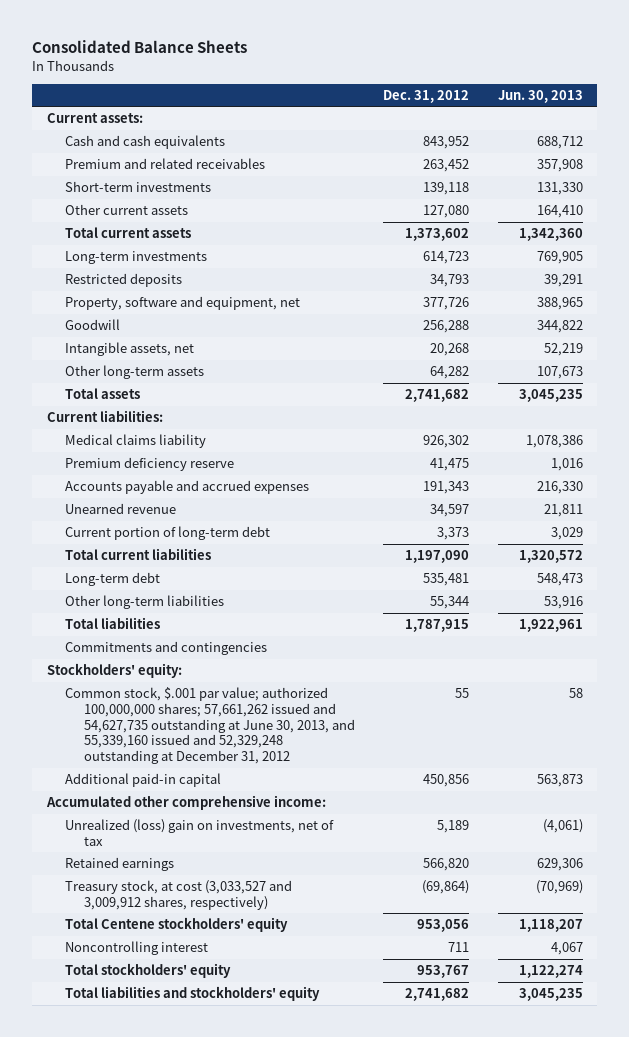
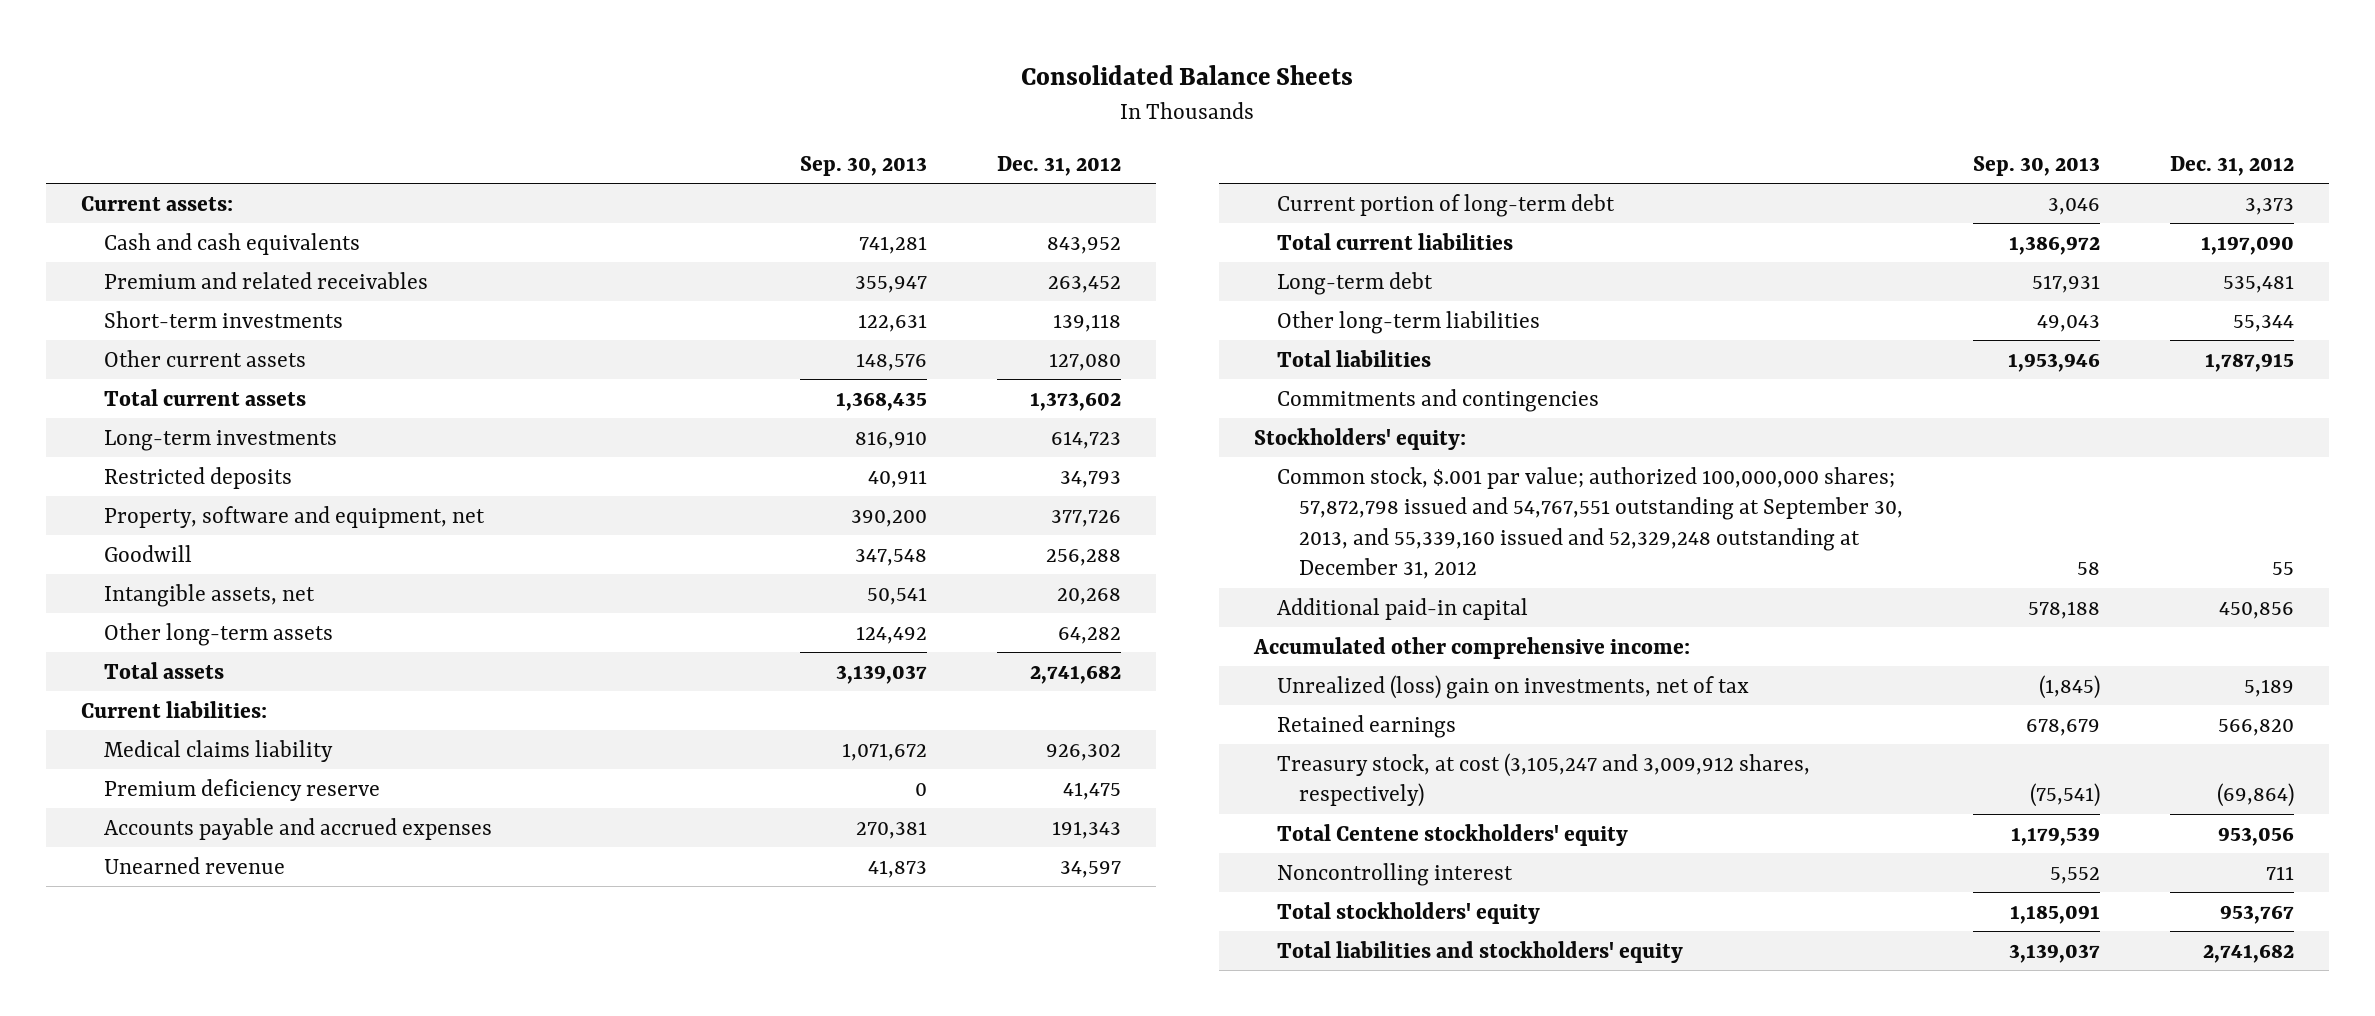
[497,89,583,103] Jun. 30, 2013 -> none
none -> [800,155,928,176] Sep. 30, 2013
[65,687,355,765] Common stock, $.001 par value; authorized 100,000,000 shares; 57,661,262 issued and 54,627,735 outstanding at June 30, 2013, and 55,339,160 issued and 52,329,248 outstanding at December 31, 2012 -> [1276,466,1904,580] Common stock, $.001 par value; authorized 100,000,000 shares; 57,872,798 issued and 54,767,551 outstanding at September 30, 2013, and 55,339,160 issued and 52,329,248 outstanding at December 31, 2012
[65,880,293,910] Treasury stock, at cost (3,033,527 and 3,009,912 shares, respectively) -> [1276,752,1810,808] Treasury stock, at cost (3,105,247 and 3,009,912 shares, respectively)

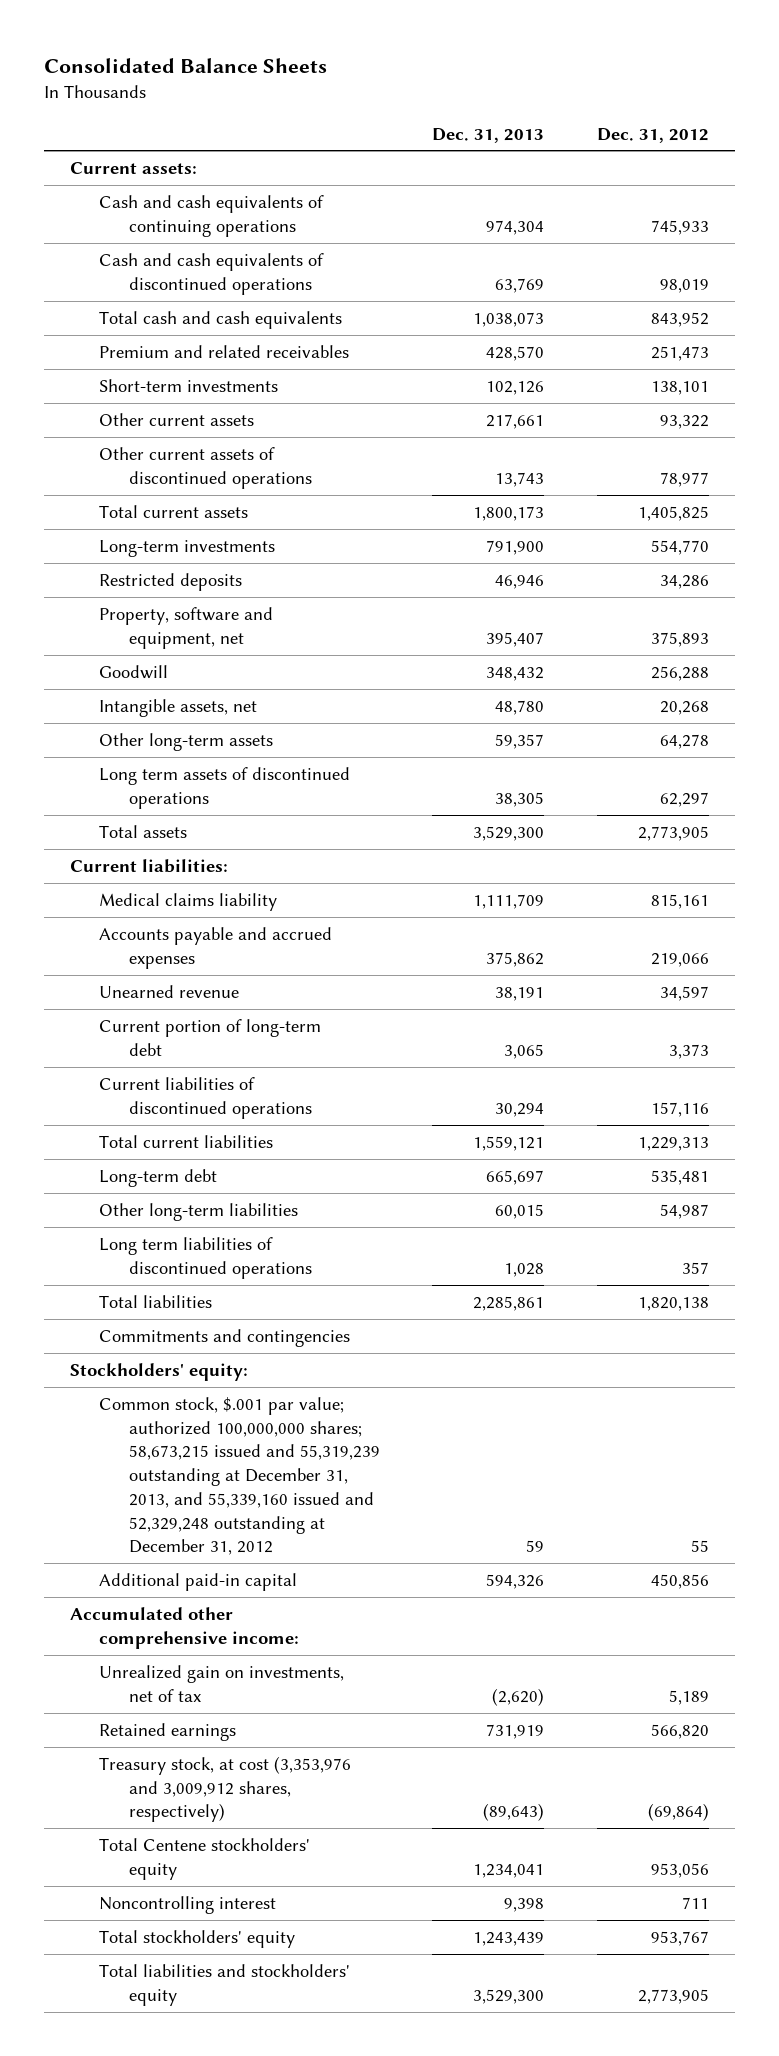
[800,155,928,176] Sep. 30, 2013 -> none
none -> [432,127,545,143] Dec. 31, 2013
[103,232,360,255] Cash and cash equivalents -> [99,194,325,237] Cash and cash equivalents of continuing operations
[1047,236,1122,254] 843,952 -> [650,219,709,235] 745,933
none -> [99,252,325,295] Cash and cash equivalents of discontinued operations
none -> [99,310,343,329] Total cash and cash equivalents
[1048,275,1122,293] 263,452 -> [650,345,709,361] 251,473
[1053,313,1122,332] 139,118 -> [650,380,709,395] 138,101
[1049,352,1122,371] 127,080 -> [659,414,709,429] 93,322
none -> [99,446,312,489] Other current assets of discontinued operations
[1030,391,1122,411] 1,373,602 -> [637,505,709,521] 1,405,825
[1051,430,1122,449] 614,723 -> [650,539,709,555] 554,770
[1060,470,1122,488] 34,793 -> [659,574,709,589] 34,286
[1051,509,1122,527] 377,726 -> [650,631,709,647] 375,893
[1058,626,1122,644] 64,282 -> [659,733,709,749] 64,278
none -> [99,766,351,809] Long term assets of discontinued operations
[1030,664,1122,684] 2,741,682 -> [637,825,709,841] 2,773,905
[103,778,380,801] Premium deficiency reserve -> none
[1046,743,1122,761] 926,302 -> [650,893,709,909] 815,161
[1052,820,1122,839] 191,343 -> [650,952,709,967] 219,066
none -> [99,1076,312,1119] Current liabilities of discontinued operations
[2201,235,2295,255] 1,197,090 -> [637,1136,709,1151] 1,229,313
[2233,314,2295,332] 55,344 -> [659,1203,709,1219] 54,987
none -> [99,1236,312,1279] Long term liabilities of discontinued operations
[2205,352,2295,372] 1,787,915 -> [637,1296,709,1311] 1,820,138
[1276,466,1904,580] Common stock, $.001 par value; authorized 100,000,000 shares; 57,872,798 issued and 54,767,551 outstanding at September 30, 2013, and 55,339,160 issued and 52,329,248 outstanding at December 31, 2012 -> [99,1396,380,1556] Common stock, $.001 par value; authorized 100,000,000 shares; 58,673,215 issued and 55,319,239 outstanding at December 31, 2013, and 55,339,160 issued and 52,329,248 outstanding at December 31, 2012
[1276,674,1749,699] Unrealized (loss) gain on investments, net of tax -> [99,1664,345,1702] Unrealized gain on investments, net of tax
[1276,752,1810,808] Treasury stock, at cost (3,105,247 and 3,009,912 shares, respectively) -> [99,1755,352,1823] Treasury stock, at cost (3,353,976 and 3,009,912 shares, respectively)
[2203,943,2295,963] 2,741,682 -> [637,1988,709,2004] 2,773,905

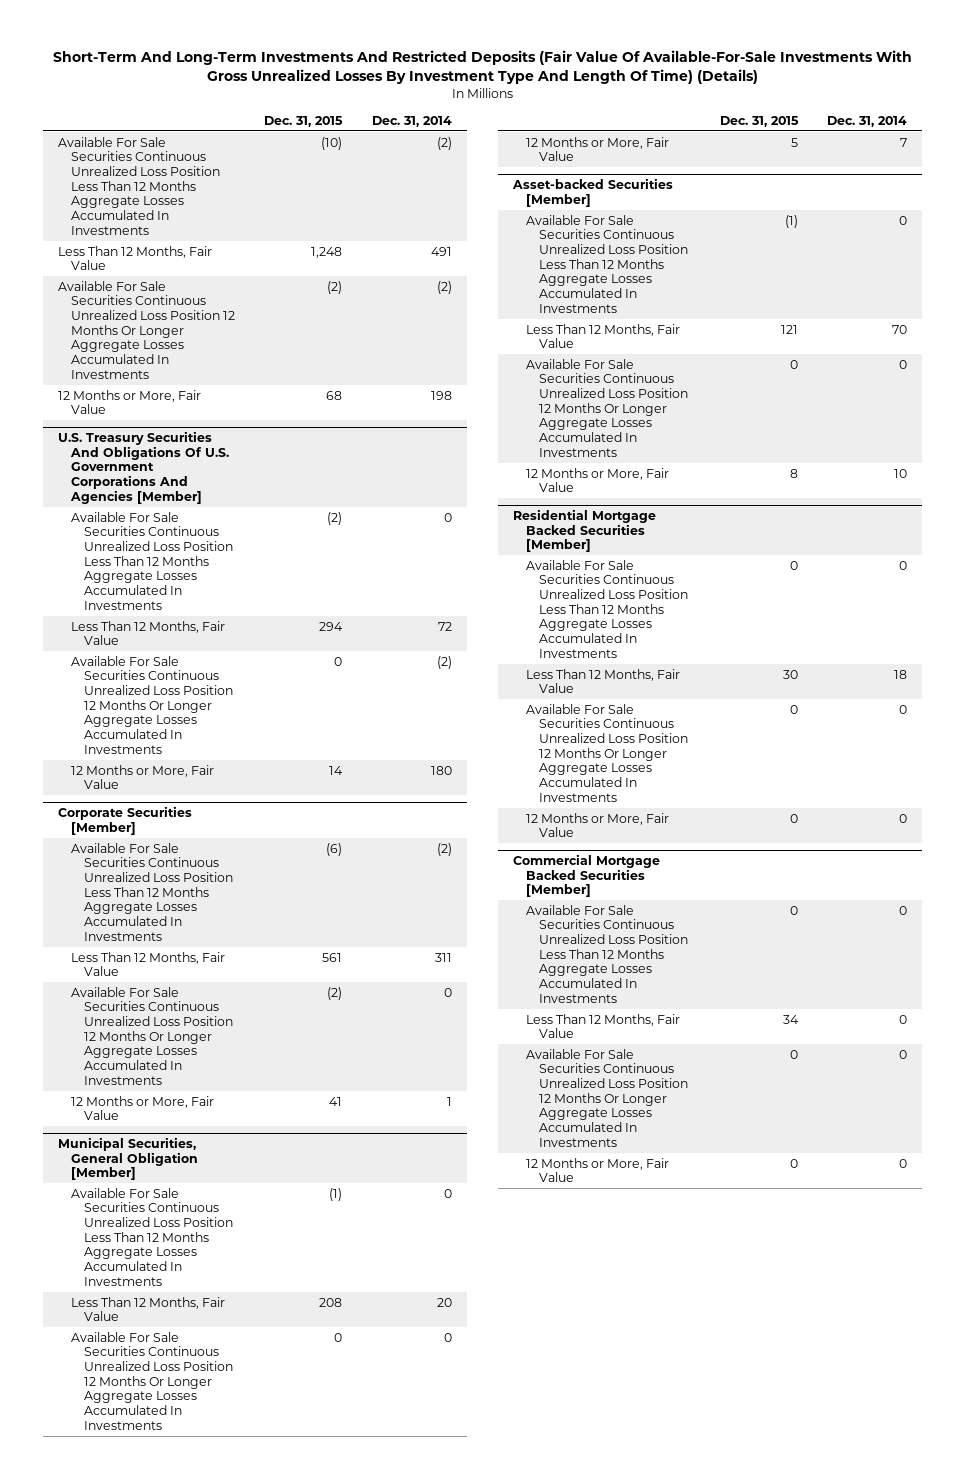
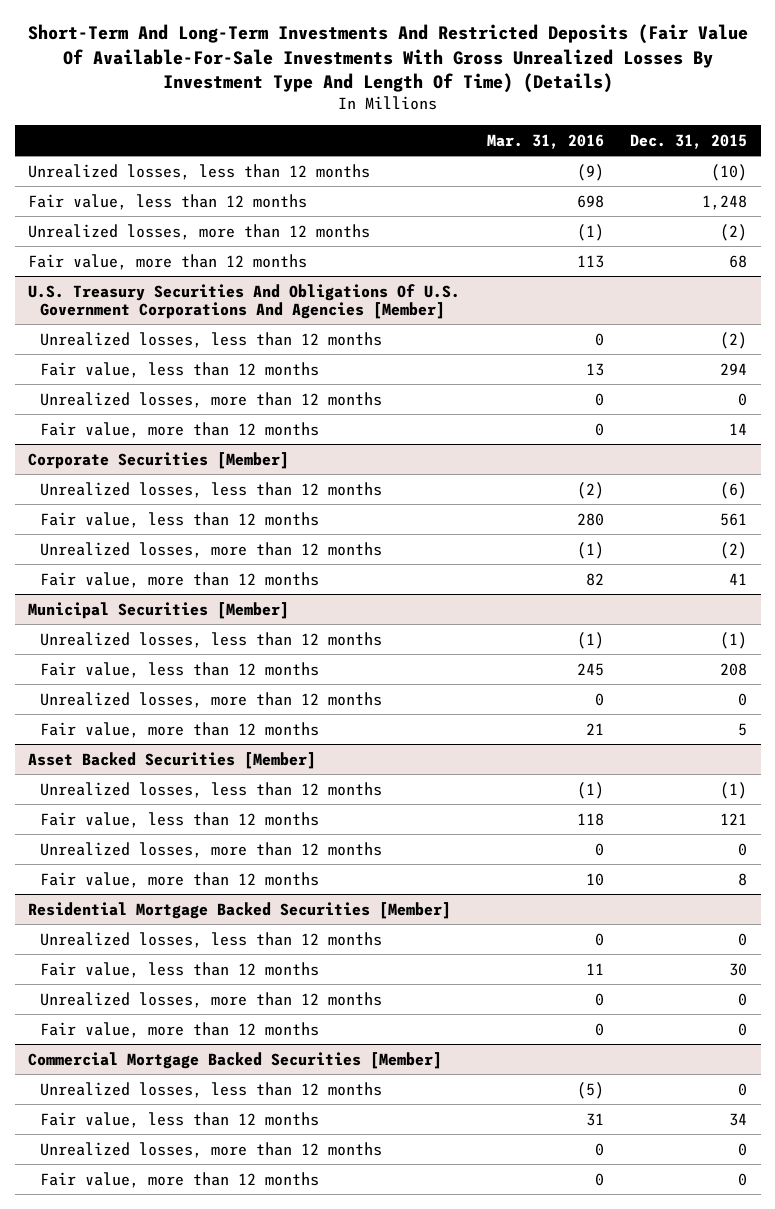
[372,115,453,127] Dec. 31, 2014 -> none
none -> [486,133,604,149] Mar. 31, 2016
[57,136,220,235] Available For Sale Securities Continuous Unrealized Loss Position Less Than 12 Months Aggregate Losses Accumulated In Investments -> [27,163,370,180] Unrealized losses, less than 12 months
[57,245,212,271] Less Than 12 Months, Fair Value -> [27,193,307,210] Fair value, less than 12 months
[57,280,235,379] Available For Sale Securities Continuous Unrealized Loss Position 12 Months Or Longer Aggregate Losses Accumulated In Investments -> [27,223,370,240] Unrealized losses, more than 12 months
[57,389,201,415] 12 Months or More, Fair Value -> [27,253,307,270] Fair value, more than 12 months
[70,511,233,610] Available For Sale Securities Continuous Unrealized Loss Position Less Than 12 Months Aggregate Losses Accumulated In Investments -> [40,331,383,348] Unrealized losses, less than 12 months
[70,620,225,646] Less Than 12 Months, Fair Value -> [40,361,320,378] Fair value, less than 12 months
[70,655,233,754] Available For Sale Securities Continuous Unrealized Loss Position 12 Months Or Longer Aggregate Losses Accumulated In Investments -> [40,391,383,408] Unrealized losses, more than 12 months
[70,764,214,790] 12 Months or More, Fair Value -> [40,421,320,438] Fair value, more than 12 months
[70,842,233,941] Available For Sale Securities Continuous Unrealized Loss Position Less Than 12 Months Aggregate Losses Accumulated In Investments -> [40,481,383,498] Unrealized losses, less than 12 months
[70,951,225,977] Less Than 12 Months, Fair Value -> [40,511,320,528] Fair value, less than 12 months
[70,986,233,1085] Available For Sale Securities Continuous Unrealized Loss Position 12 Months Or Longer Aggregate Losses Accumulated In Investments -> [40,541,383,558] Unrealized losses, more than 12 months
[70,1095,214,1121] 12 Months or More, Fair Value -> [40,571,320,588] Fair value, more than 12 months
[57,1137,198,1181] Municipal Securities, General Obligation [Member] -> [27,601,289,619] Municipal Securities [Member]
[70,1187,233,1286] Available For Sale Securities Continuous Unrealized Loss Position Less Than 12 Months Aggregate Losses Accumulated In Investments -> [40,631,383,648] Unrealized losses, less than 12 months
[70,1296,225,1322] Less Than 12 Months, Fair Value -> [40,661,320,678] Fair value, less than 12 months
[70,1331,233,1430] Available For Sale Securities Continuous Unrealized Loss Position 12 Months Or Longer Aggregate Losses Accumulated In Investments -> [40,691,383,708] Unrealized losses, more than 12 months
[525,136,669,162] 12 Months or More, Fair Value -> [40,721,320,738] Fair value, more than 12 months
[511,178,673,207] Asset-backed Securities [Member] -> [27,751,316,769] Asset Backed Securities [Member]
[525,214,688,313] Available For Sale Securities Continuous Unrealized Loss Position Less Than 12 Months Aggregate Losses Accumulated In Investments -> [40,781,383,798] Unrealized losses, less than 12 months
[525,323,680,349] Less Than 12 Months, Fair Value -> [40,811,320,828] Fair value, less than 12 months
[525,358,688,457] Available For Sale Securities Continuous Unrealized Loss Position 12 Months Or Longer Aggregate Losses Accumulated In Investments -> [40,841,383,858] Unrealized losses, more than 12 months
[525,467,669,493] 12 Months or More, Fair Value -> [40,871,320,888] Fair value, more than 12 months
[525,559,688,658] Available For Sale Securities Continuous Unrealized Loss Position Less Than 12 Months Aggregate Losses Accumulated In Investments -> [40,931,383,948] Unrealized losses, less than 12 months
[525,668,680,694] Less Than 12 Months, Fair Value -> [40,961,320,978] Fair value, less than 12 months
[525,703,688,802] Available For Sale Securities Continuous Unrealized Loss Position 12 Months Or Longer Aggregate Losses Accumulated In Investments -> [40,991,383,1008] Unrealized losses, more than 12 months
[525,812,669,838] 12 Months or More, Fair Value -> [40,1021,320,1038] Fair value, more than 12 months
[525,904,688,1003] Available For Sale Securities Continuous Unrealized Loss Position Less Than 12 Months Aggregate Losses Accumulated In Investments -> [40,1081,383,1098] Unrealized losses, less than 12 months
[525,1013,680,1039] Less Than 12 Months, Fair Value -> [40,1111,320,1128] Fair value, less than 12 months
[525,1048,688,1147] Available For Sale Securities Continuous Unrealized Loss Position 12 Months Or Longer Aggregate Losses Accumulated In Investments -> [40,1141,383,1158] Unrealized losses, more than 12 months
[525,1157,669,1183] 12 Months or More, Fair Value -> [40,1171,320,1188] Fair value, more than 12 months

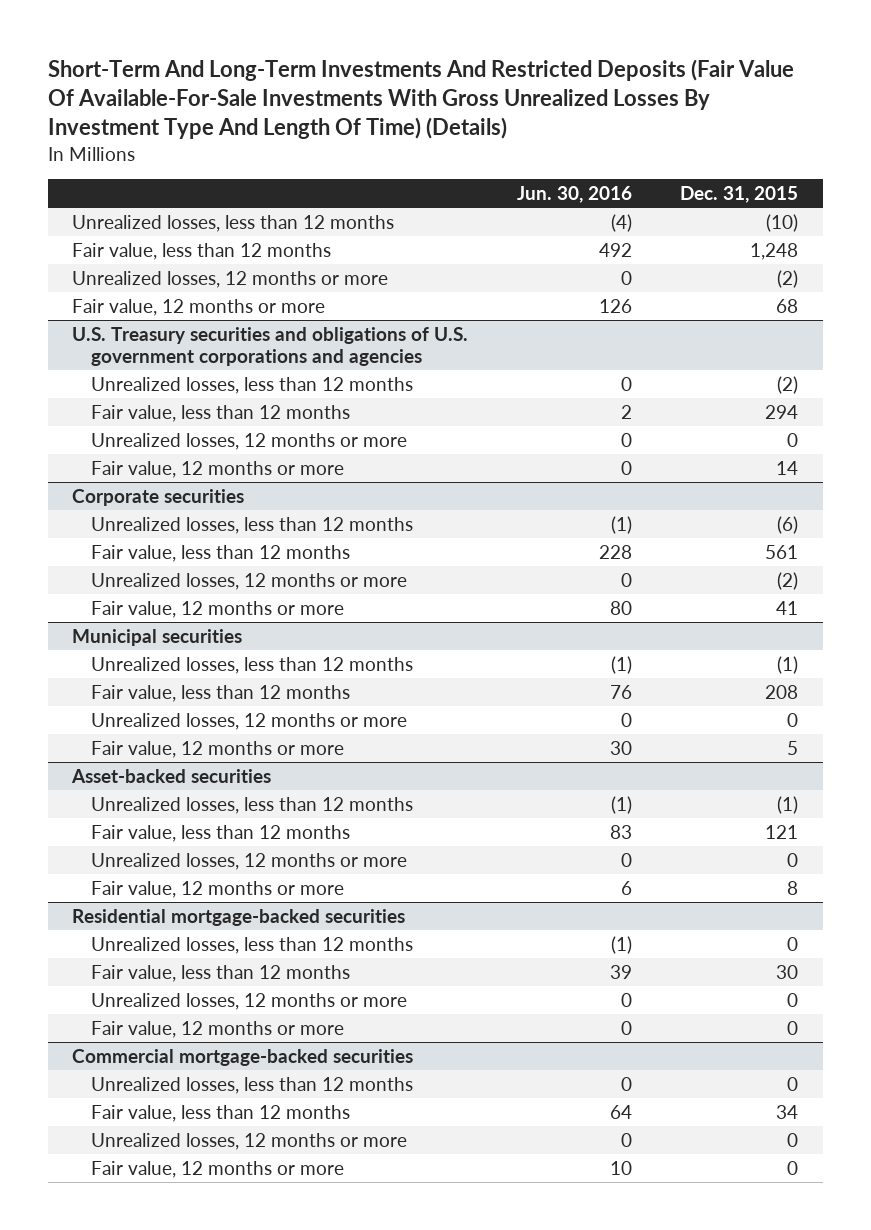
[486,133,604,149] Mar. 31, 2016 -> none
none -> [516,186,632,204] Jun. 30, 2016
[27,223,370,240] Unrealized losses, more than 12 months -> [72,270,389,288] Unrealized losses, 12 months or more
[27,253,307,270] Fair value, more than 12 months -> [72,298,326,316] Fair value, 12 months or more
[27,283,460,319] U.S. Treasury Securities And Obligations Of U.S. Government Corporations And Agencies [Member] -> [72,326,469,367] U.S. Treasury securities and obligations of U.S. government corporations and agencies
[40,391,383,408] Unrealized losses, more than 12 months -> [90,432,407,450] Unrealized losses, 12 months or more
[40,421,320,438] Fair value, more than 12 months -> [90,460,344,478] Fair value, 12 months or more
[27,451,289,469] Corporate Securities [Member] -> [72,488,245,506] Corporate securities
[40,541,383,558] Unrealized losses, more than 12 months -> [90,572,407,590] Unrealized losses, 12 months or more
[40,571,320,588] Fair value, more than 12 months -> [90,600,344,618] Fair value, 12 months or more
[27,601,289,619] Municipal Securities [Member] -> [72,628,243,646] Municipal securities
[40,691,383,708] Unrealized losses, more than 12 months -> [90,712,407,730] Unrealized losses, 12 months or more
[40,721,320,738] Fair value, more than 12 months -> [90,740,344,758] Fair value, 12 months or more
[27,751,316,769] Asset Backed Securities [Member] -> [71,768,272,783] Asset-backed securities
[40,841,383,858] Unrealized losses, more than 12 months -> [90,852,407,870] Unrealized losses, 12 months or more
[40,871,320,888] Fair value, more than 12 months -> [90,880,344,898] Fair value, 12 months or more
[27,901,451,919] Residential Mortgage Backed Securities [Member] -> [72,908,406,926] Residential mortgage-backed securities
[40,991,383,1008] Unrealized losses, more than 12 months -> [90,992,407,1010] Unrealized losses, 12 months or more
[40,1021,320,1038] Fair value, more than 12 months -> [90,1020,344,1038] Fair value, 12 months or more
[27,1051,442,1069] Commercial Mortgage Backed Securities [Member] -> [72,1048,414,1066] Commercial mortgage-backed securities
[40,1141,383,1158] Unrealized losses, more than 12 months -> [90,1132,407,1150] Unrealized losses, 12 months or more
[40,1171,320,1188] Fair value, more than 12 months -> [90,1160,344,1178] Fair value, 12 months or more

